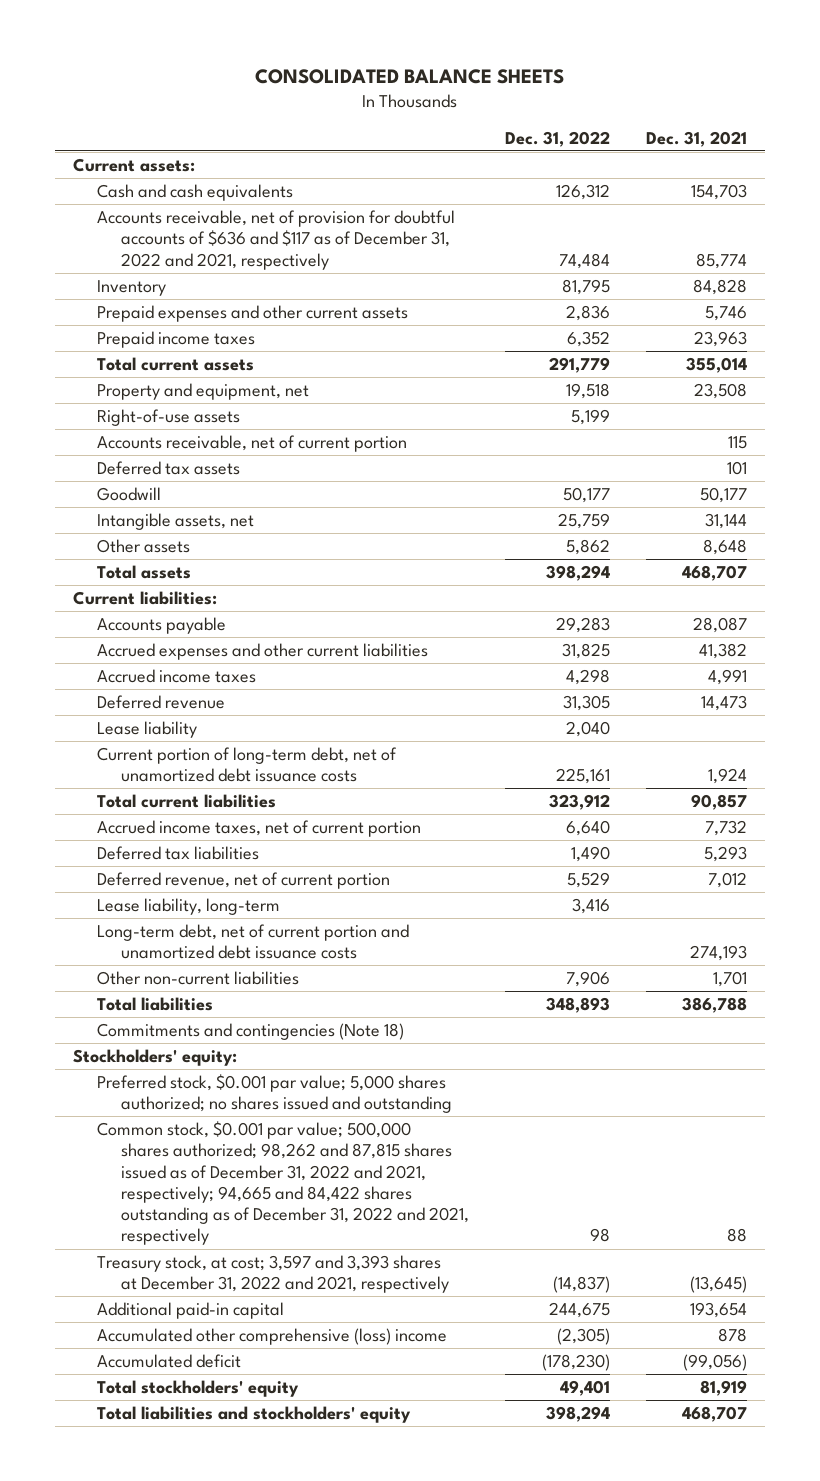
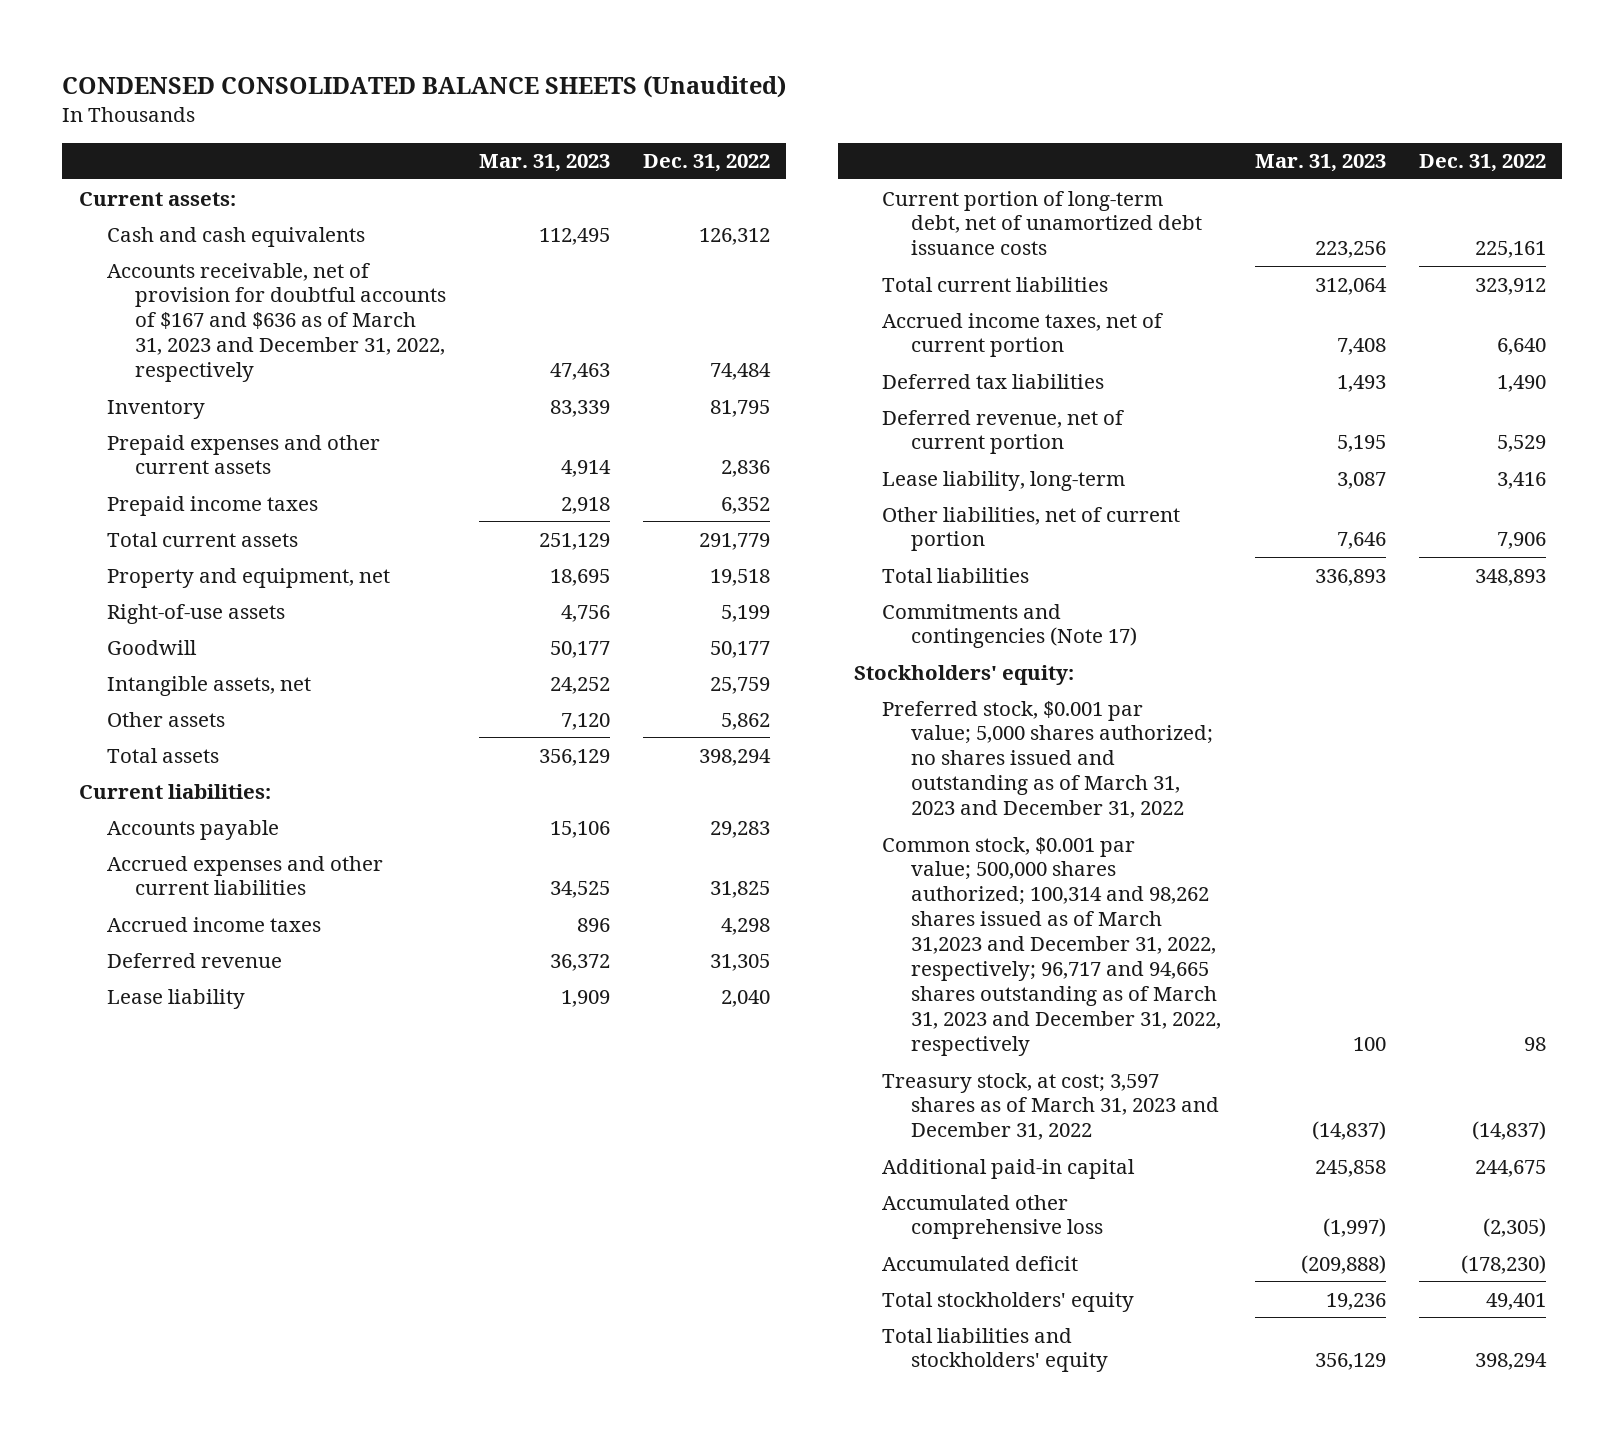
[255,69,565,85] CONSOLIDATED BALANCE SHEETS -> [62,75,787,99] CONDENSED CONSOLIDATED BALANCE SHEETS (Unaudited)
[645,130,747,147] Dec. 31, 2021 -> none
none -> [478,154,610,173] Mar. 31, 2023
[97,209,456,270] Accounts receivable, net of provision for doubtful accounts of $636 and $117 as of December 31, 2022 and 2021, respectively -> [106,262,446,383] Accounts receivable, net of provision for doubtful accounts of $167 and $636 as of March 31, 2023 and December 31, 2022, respectively
[97,434,408,452] Accounts receivable, net of current portion -> none
[97,460,241,475] Deferred tax assets -> none
[97,923,410,960] Long-term debt, net of current portion and unamortized debt issuance costs -> none
[97,970,300,985] Other non-current liabilities -> [882,506,1181,552] Other liabilities, net of current portion
[97,1022,405,1040] Commitments and contingencies (Note 18) -> [882,603,1137,649] Commitments and contingencies (Note 17)
[97,1073,452,1114] Preferred stock, $0.001 par value; 5,000 shares authorized; no shares issued and outstanding -> [882,700,1213,819] Preferred stock, $0.001 par value; 5,000 shares authorized; no shares issued and outstanding as of March 31, 2023 and December 31, 2022
[97,1120,469,1246] Common stock, $0.001 par value; 500,000 shares authorized; 98,262 and 87,815 shares issued as of December 31, 2022 and 2021, respectively; 94,665 and 84,422 shares outstanding as of December 31, 2022 and 2021, respectively -> [882,836,1221,1056] Common stock, $0.001 par value; 500,000 shares authorized; 100,314 and 98,262 shares issued as of March 31,2023 and December 31, 2022, respectively; 96,717 and 94,665 shares outstanding as of March 31, 2023 and December 31, 2022, respectively
[97,1254,449,1294] Treasury stock, at cost; 3,597 and 3,393 shares at December 31, 2022 and 2021, respectively -> [882,1072,1219,1141] Treasury stock, at cost; 3,597 shares as of March 31, 2023 and December 31, 2022
[97,1327,448,1345] Accumulated other comprehensive (loss) income -> [882,1194,1103,1240] Accumulated other comprehensive loss

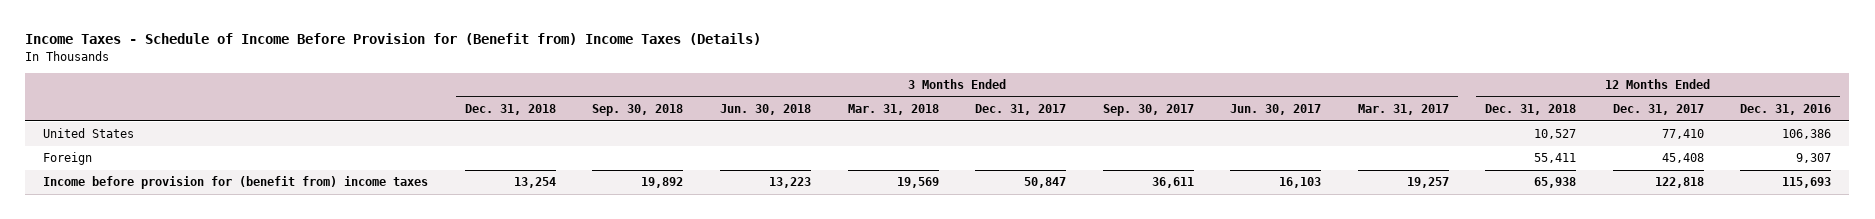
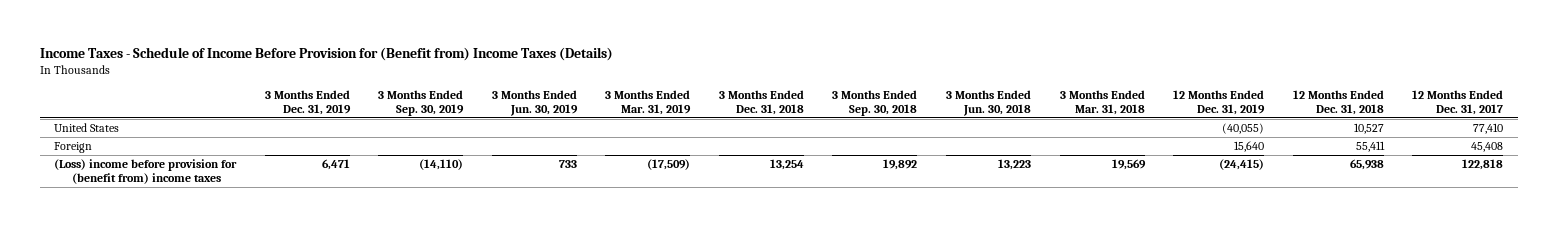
[975,104,1067,116] Dec. 31, 2017 -> none
[1102,104,1194,117] Sep. 30, 2017 -> none
[1230,104,1322,116] Jun. 30, 2017 -> none
[1357,104,1449,116] Mar. 31, 2017 -> none
[1740,104,1832,116] Dec. 31, 2016 -> none
none -> [264,89,351,115] 3 Months Ended Dec. 31, 2019
none -> [378,89,465,116] 3 Months Ended Sep. 30, 2019
none -> [491,89,578,116] 3 Months Ended Jun. 30, 2019
none -> [605,89,692,115] 3 Months Ended Mar. 31, 2019
none -> [1173,89,1266,115] 12 Months Ended Dec. 31, 2019
[43,176,429,190] Income before provision for (benefit from) income taxes -> [54,158,238,185] (Loss) income before provision for (benefit from) income taxes

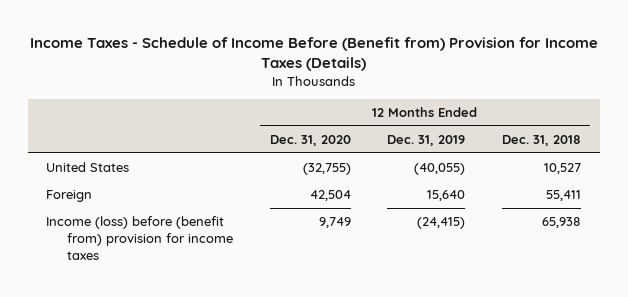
[39,47,613,62] Income Taxes - Schedule of Income Before Provision for (Benefit from) Income Taxes (Details) -> [29,37,598,72] Income Taxes - Schedule of Income Before (Benefit from) Provision for Income Taxes (Details)
[264,89,351,115] 3 Months Ended Dec. 31, 2019 -> none
[378,89,465,116] 3 Months Ended Sep. 30, 2019 -> none
[491,89,578,116] 3 Months Ended Jun. 30, 2019 -> none
[605,89,692,115] 3 Months Ended Mar. 31, 2019 -> none
[718,89,804,115] 3 Months Ended Dec. 31, 2018 -> none
[832,89,918,116] 3 Months Ended Sep. 30, 2018 -> none
[945,89,1031,116] 3 Months Ended Jun. 30, 2018 -> none
[1059,89,1145,115] 3 Months Ended Mar. 31, 2018 -> none
[1412,89,1504,115] 12 Months Ended Dec. 31, 2017 -> none
none -> [269,134,351,146] Dec. 31, 2020
[54,158,238,185] (Loss) income before provision for (benefit from) income taxes -> [46,216,233,260] Income (loss) before (benefit from) provision for income taxes

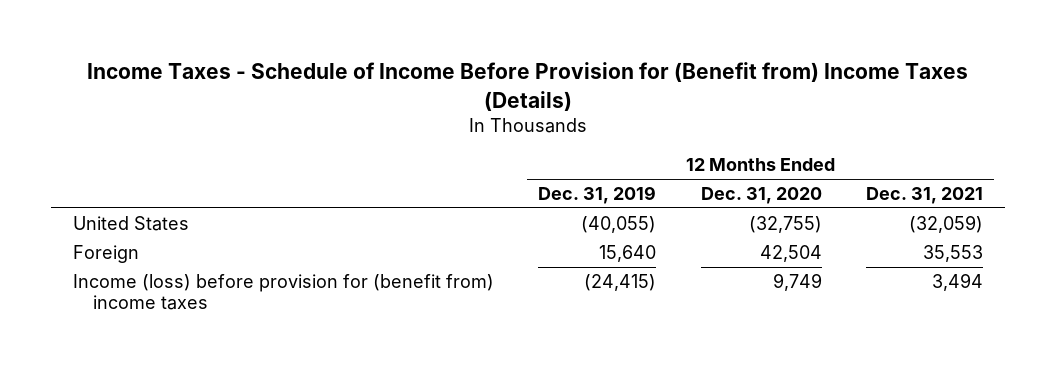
[29,37,598,72] Income Taxes - Schedule of Income Before (Benefit from) Provision for Income Taxes (Details) -> [87,62,969,111] Income Taxes - Schedule of Income Before Provision for (Benefit from) Income Taxes (Details)
[502,134,582,146] Dec. 31, 2018 -> none
none -> [866,187,984,205] Dec. 31, 2021
[46,216,233,260] Income (loss) before (benefit from) provision for income taxes -> [73,274,495,311] Income (loss) before provision for (benefit from) income taxes

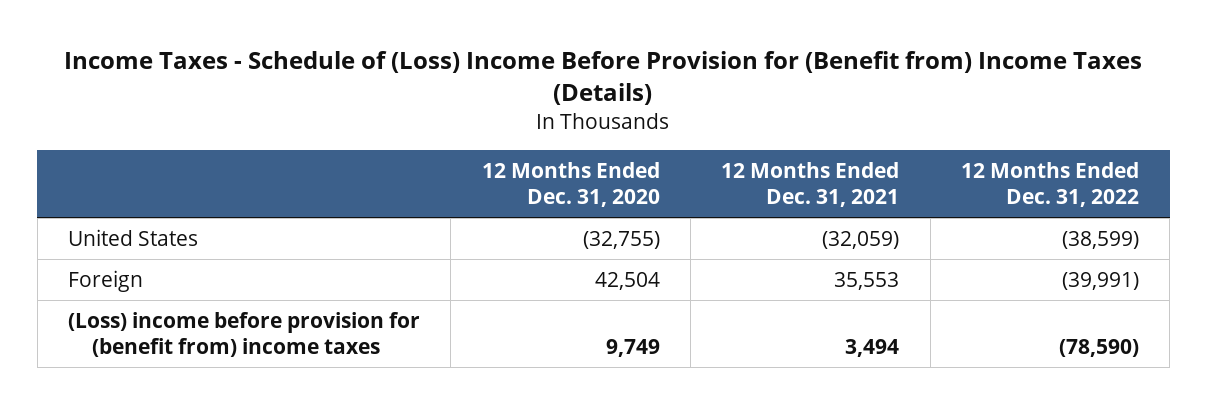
[87,62,969,111] Income Taxes - Schedule of Income Before Provision for (Benefit from) Income Taxes (Details) -> [64,51,1143,106] Income Taxes - Schedule of (Loss) Income Before Provision for (Benefit from) Income Taxes (Details)
[538,186,657,205] Dec. 31, 2019 -> none
none -> [960,162,1139,207] 12 Months Ended Dec. 31, 2022
[73,274,495,311] Income (loss) before provision for (benefit from) income taxes -> [67,311,420,357] (Loss) income before provision for (benefit from) income taxes

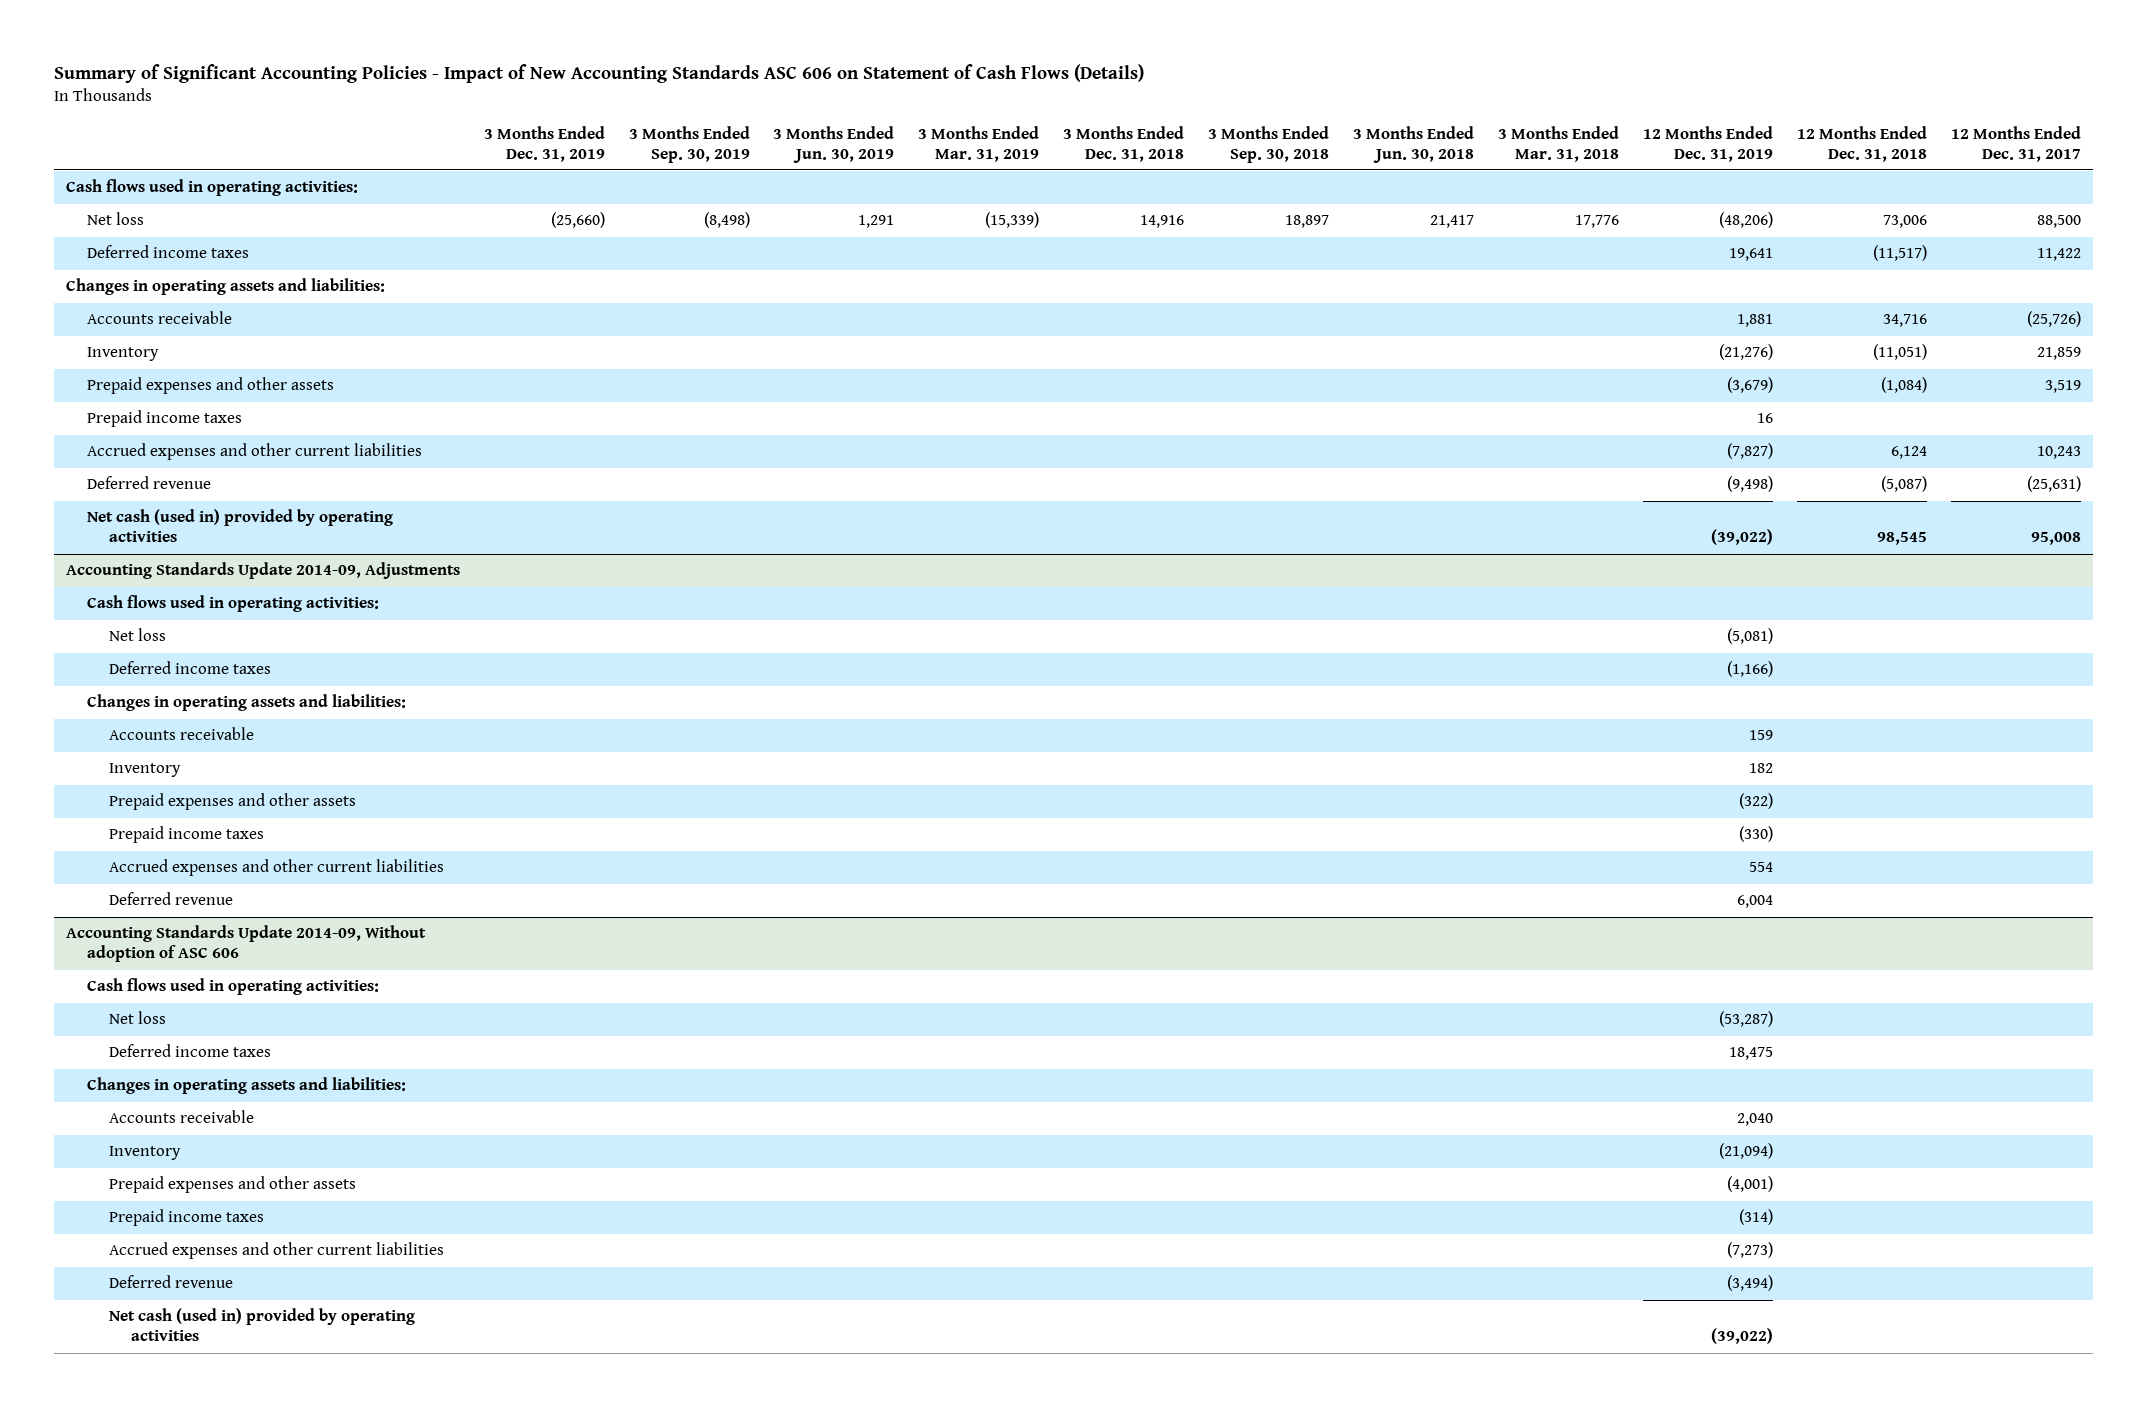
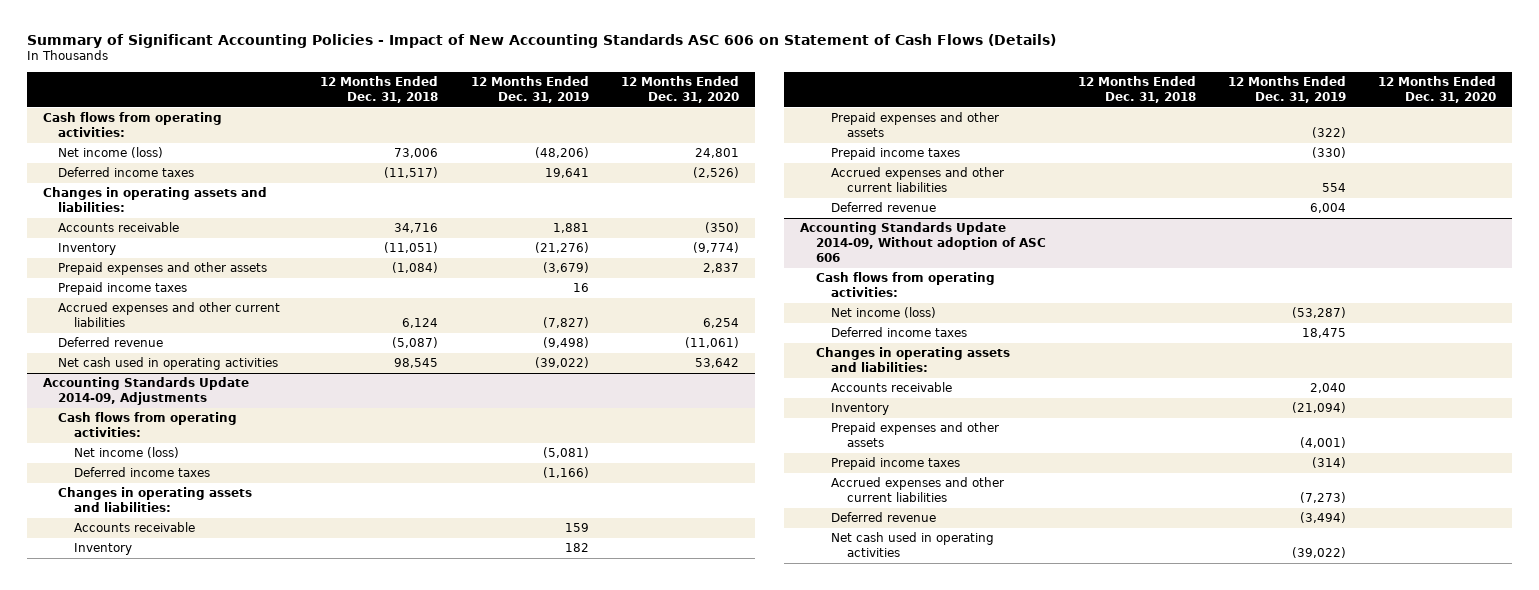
[483,125,605,162] 3 Months Ended Dec. 31, 2019 -> none
[628,125,750,163] 3 Months Ended Sep. 30, 2019 -> none
[773,125,895,163] 3 Months Ended Jun. 30, 2019 -> none
[918,125,1040,162] 3 Months Ended Mar. 31, 2019 -> none
[1063,125,1185,162] 3 Months Ended Dec. 31, 2018 -> none
[1208,125,1330,163] 3 Months Ended Sep. 30, 2018 -> none
[1353,125,1475,163] 3 Months Ended Jun. 30, 2018 -> none
[1498,125,1620,162] 3 Months Ended Mar. 31, 2018 -> none
[1950,125,2081,162] 12 Months Ended Dec. 31, 2017 -> none
none -> [620,76,739,104] 12 Months Ended Dec. 31, 2020
[65,179,358,197] Cash flows used in operating activities: -> [42,112,222,138] Cash flows from operating activities:
[87,212,145,226] Net loss -> [58,147,164,159] Net income (loss)
[87,509,394,543] Net cash (used in) provided by operating activities -> [58,357,279,371] Net cash used in operating activities
[87,595,380,613] Cash flows used in operating activities: -> [58,412,238,438] Cash flows from operating activities:
[109,628,167,642] Net loss -> [73,447,179,459] Net income (loss)
[87,978,380,996] Cash flows used in operating activities: -> [815,272,995,298] Cash flows from operating activities:
[109,1011,167,1025] Net loss -> [831,307,937,319] Net income (loss)
[109,1308,416,1342] Net cash (used in) provided by operating activities -> [831,532,995,558] Net cash used in operating activities

